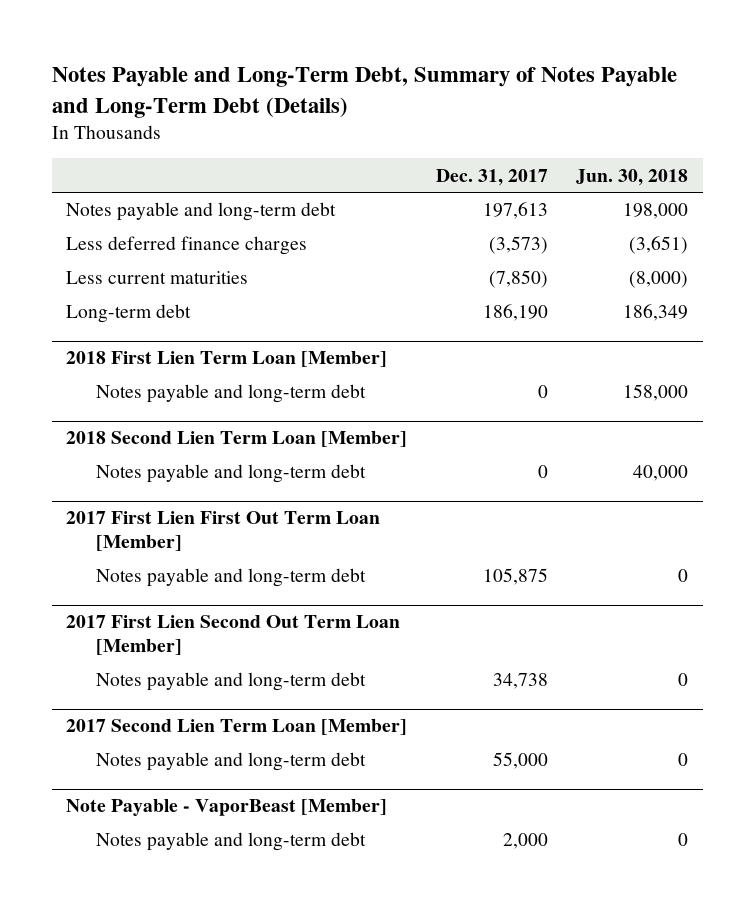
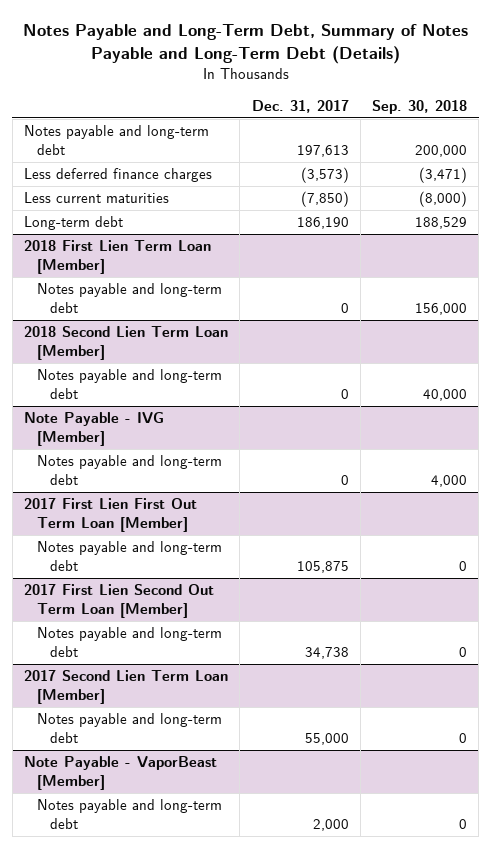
[576,168,689,186] Jun. 30, 2018 -> none
none -> [371,99,467,114] Sep. 30, 2018
none -> [24,412,165,447] Note Payable - IVG [Member]
none -> [37,455,223,486] Notes payable and long-term debt

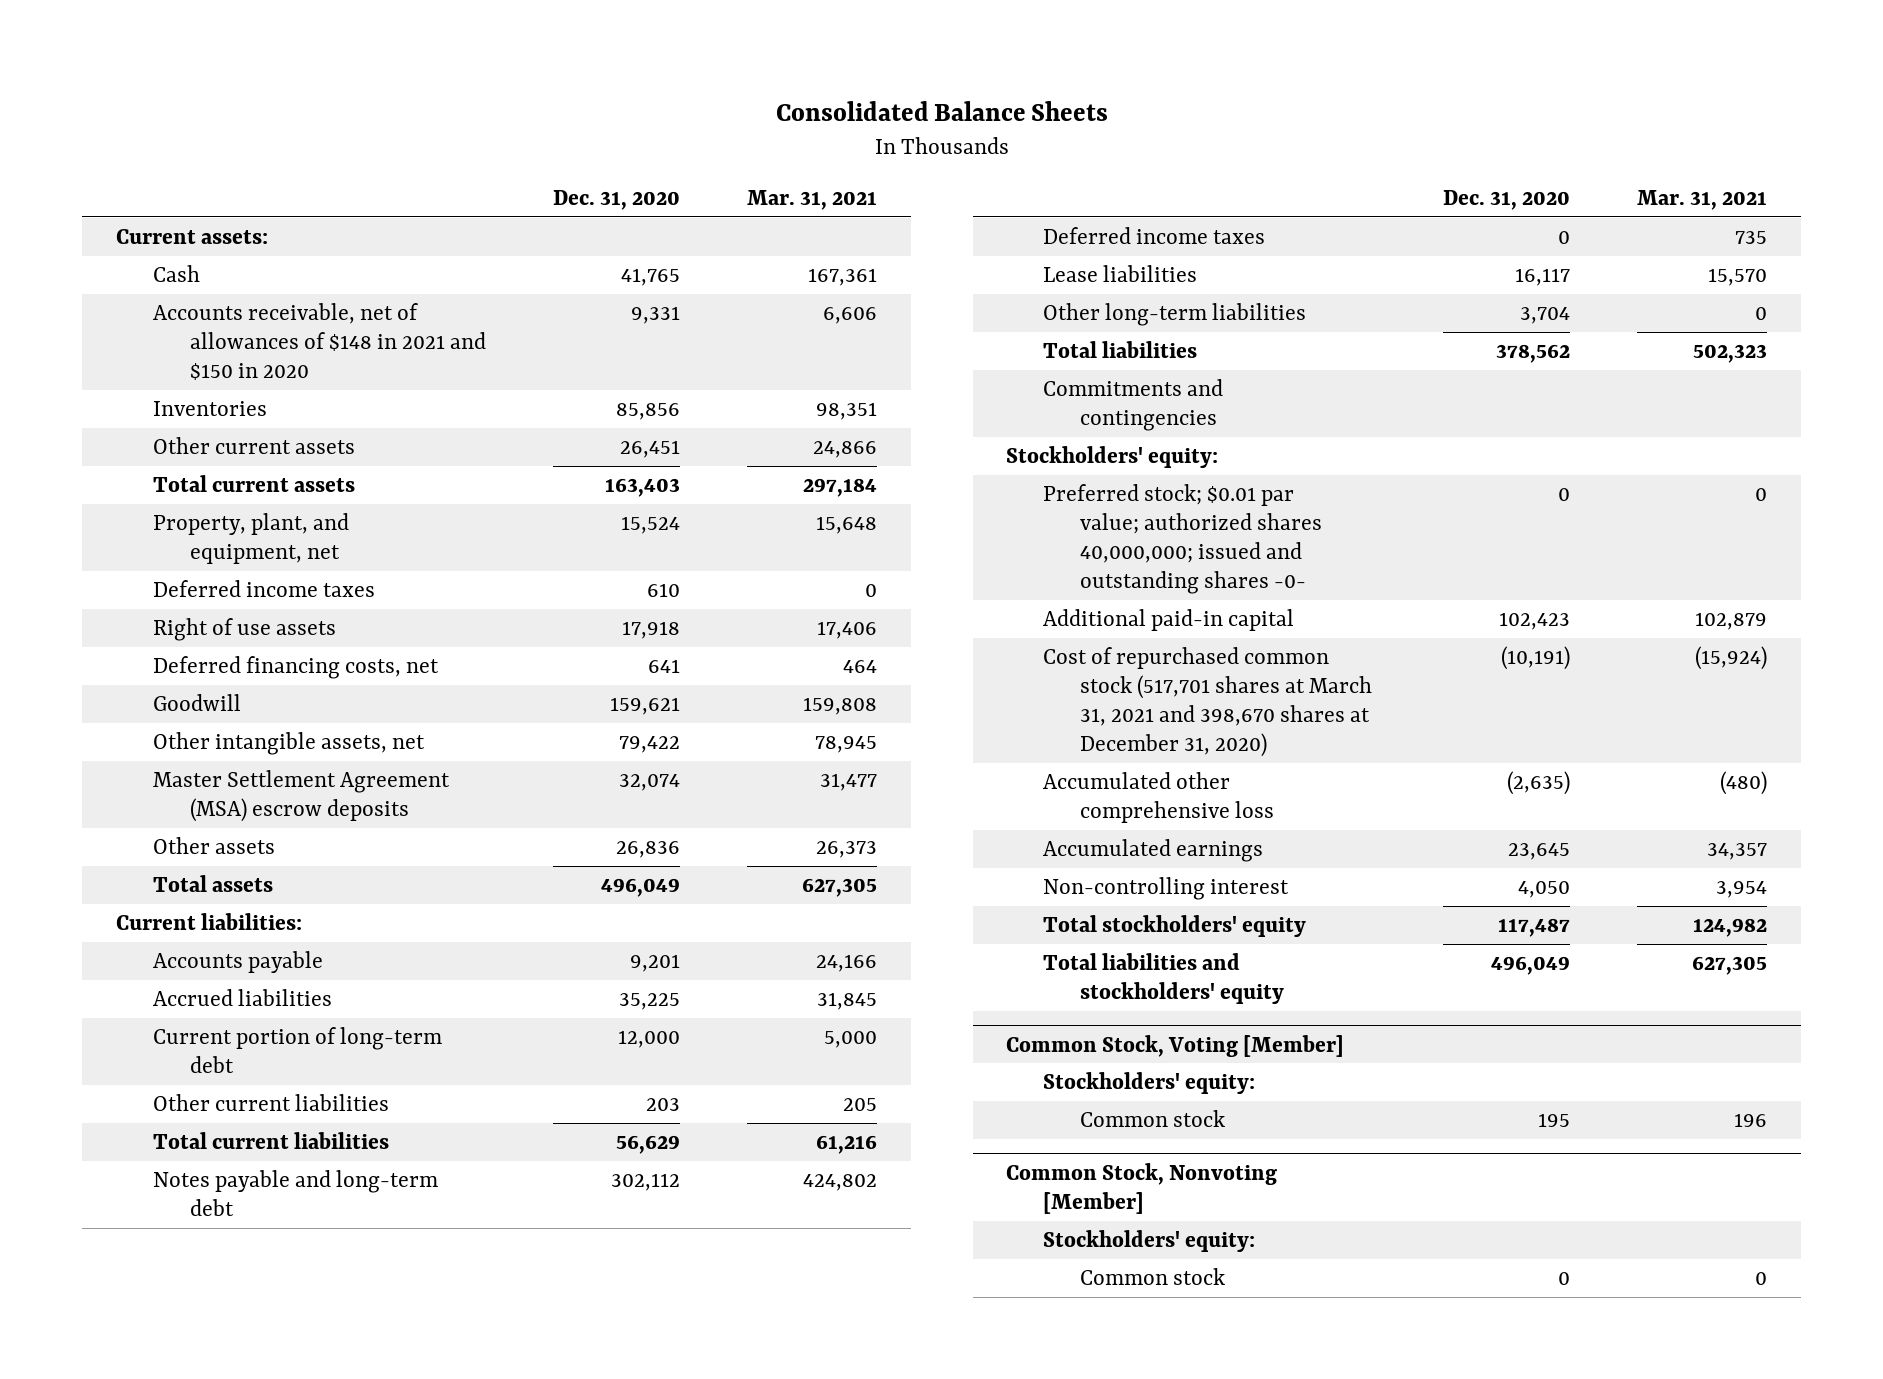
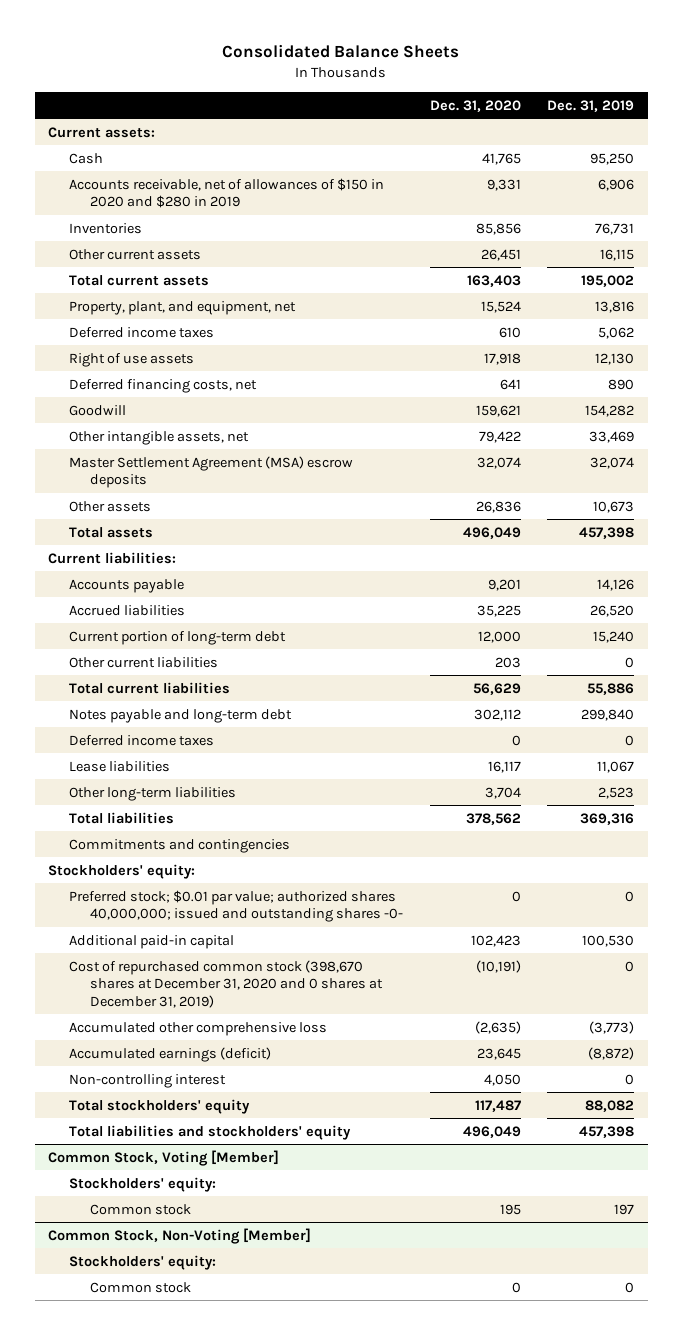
[747,189,878,210] Mar. 31, 2021 -> none
none -> [547,99,635,112] Dec. 31, 2019
[152,302,486,381] Accounts receivable, net of allowances of $148 in 2021 and $150 in 2020 -> [69,177,385,209] Accounts receivable, net of allowances of $150 in 2020 and $280 in 2019
[1042,646,1372,758] Cost of repurchased common stock (517,701 shares at March 31, 2021 and 398,670 shares at December 31, 2020) -> [69,959,383,1008] Cost of repurchased common stock (398,670 shares at December 31, 2020 and 0 shares at December 31, 2019)
[1042,838,1263,862] Accumulated earnings -> [69,1046,272,1062] Accumulated earnings (deficit)
[1006,1162,1278,1214] Common Stock, Nonvoting [Member] -> [48,1227,312,1244] Common Stock, Non-Voting [Member]

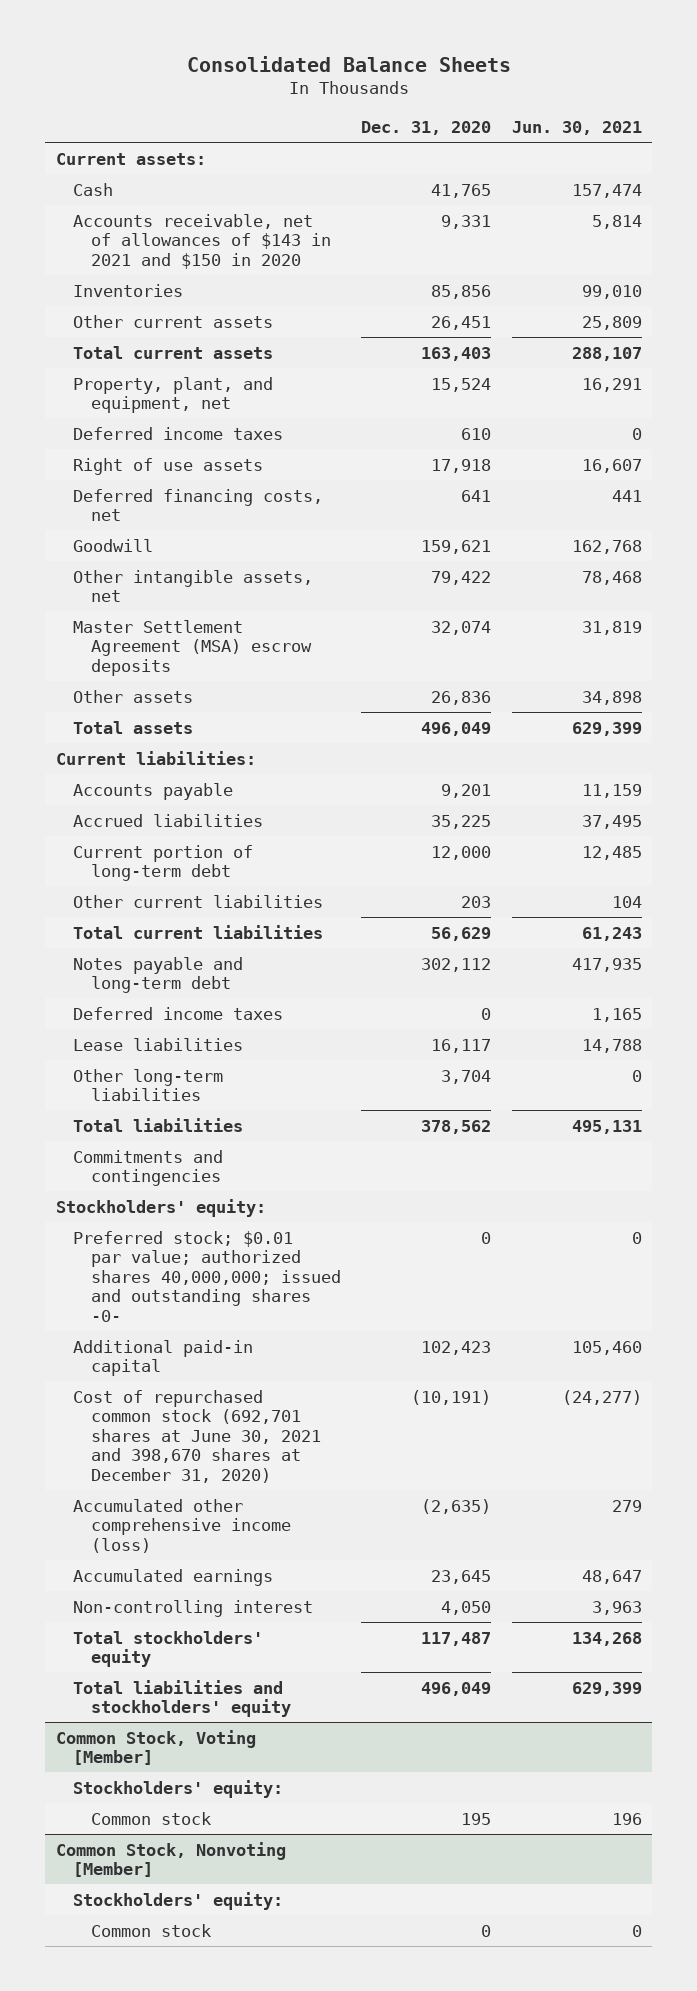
[547,99,635,112] Dec. 31, 2019 -> none
none -> [511,120,642,135] Jun. 30, 2021
[69,177,385,209] Accounts receivable, net of allowances of $150 in 2020 and $280 in 2019 -> [73,213,331,269] Accounts receivable, net of allowances of $143 in 2021 and $150 in 2020
[69,959,383,1008] Cost of repurchased common stock (398,670 shares at December 31, 2020 and 0 shares at December 31, 2019) -> [73,1389,321,1483] Cost of repurchased common stock (692,701 shares at June 30, 2021 and 398,670 shares at December 31, 2020)
[69,1021,328,1036] Accumulated other comprehensive loss -> [73,1498,291,1553] Accumulated other comprehensive income (loss)
[69,1046,272,1062] Accumulated earnings (deficit) -> [73,1568,274,1586] Accumulated earnings
[48,1227,312,1244] Common Stock, Non-Voting [Member] -> [55,1841,286,1878] Common Stock, Nonvoting [Member]

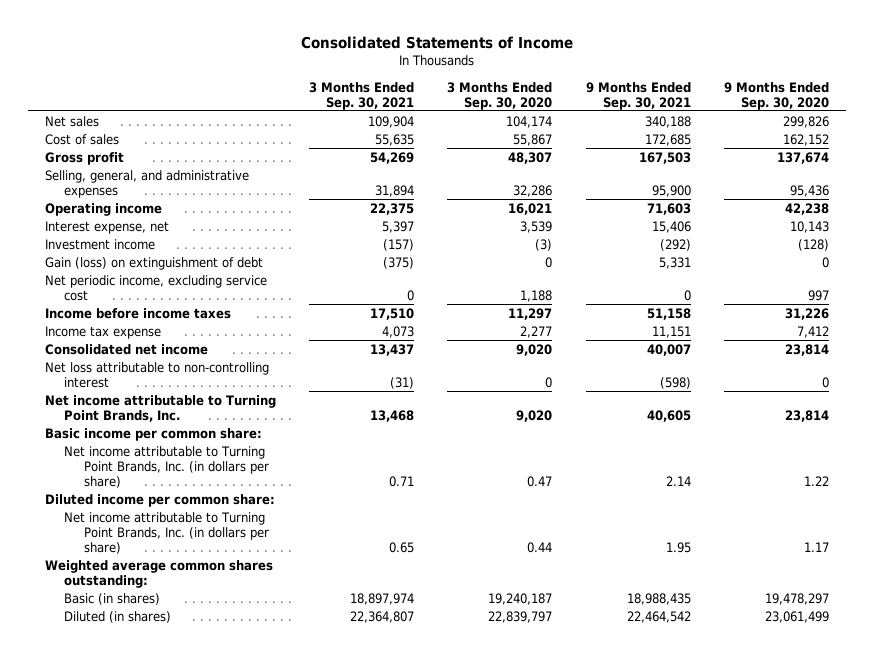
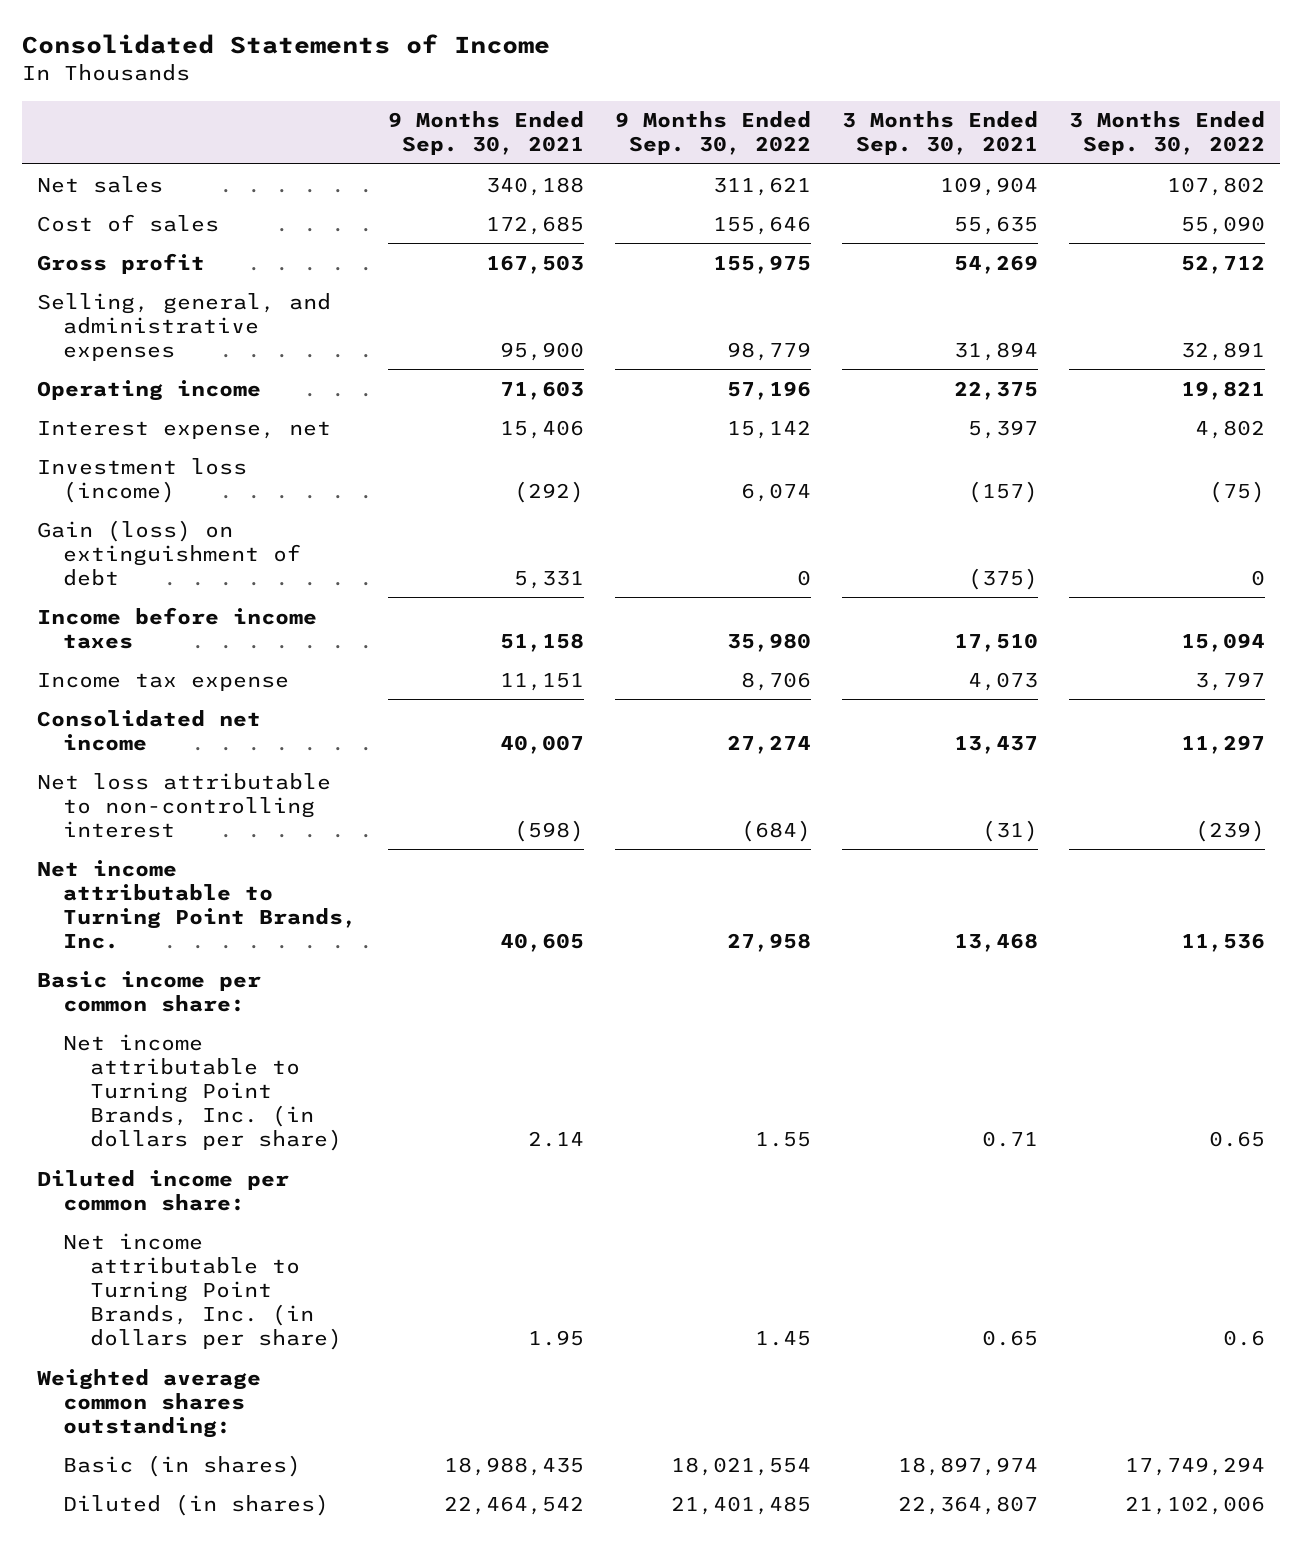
[447,81,553,110] 3 Months Ended Sep. 30, 2020 -> none
[724,81,830,110] 9 Months Ended Sep. 30, 2020 -> none
none -> [614,111,811,156] 9 Months Ended Sep. 30, 2022
none -> [1068,111,1265,156] 3 Months Ended Sep. 30, 2022
[44,238,155,250] Investment income -> [37,457,248,503] Investment loss (income)
[44,274,267,301] Net periodic income, excluding service cost -> none

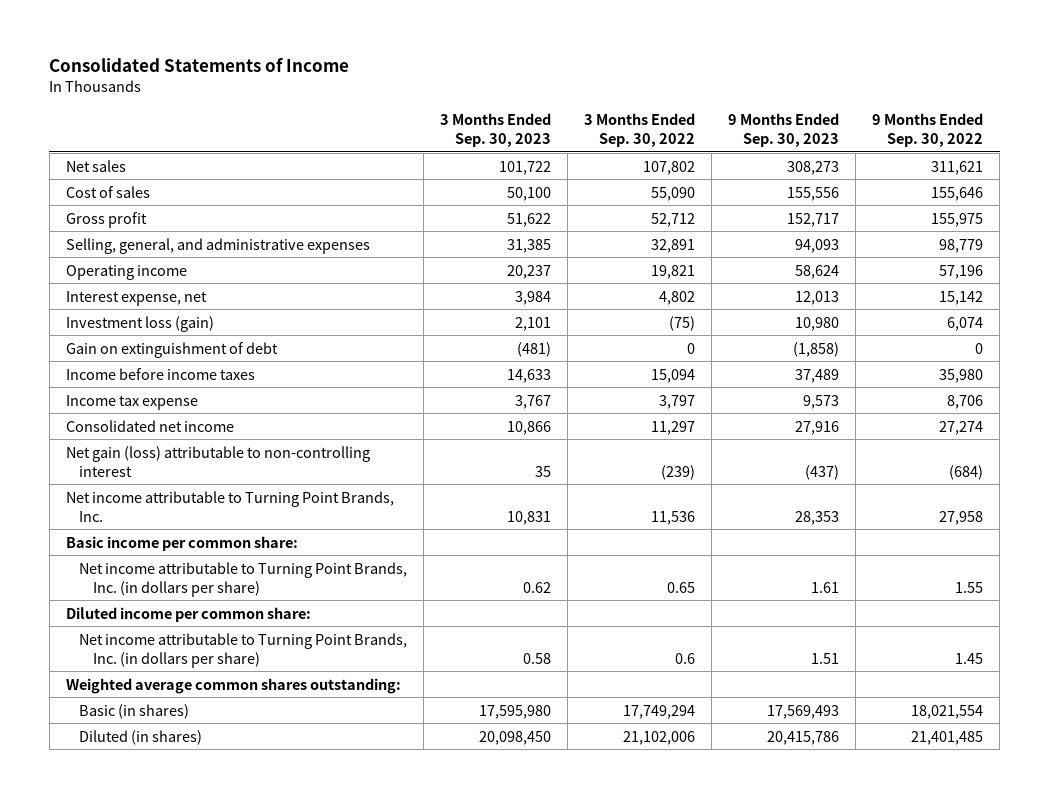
[388,111,585,156] 9 Months Ended Sep. 30, 2021 -> none
[841,111,1038,156] 3 Months Ended Sep. 30, 2021 -> none
none -> [440,112,552,147] 3 Months Ended Sep. 30, 2023
none -> [728,112,840,147] 9 Months Ended Sep. 30, 2023
[37,457,248,503] Investment loss (income) -> [65,315,214,332] Investment loss (gain)
[37,519,302,586] Gain (loss) on extinguishment of debt -> [65,341,278,358] Gain on extinguishment of debt
[37,772,332,838] Net loss attributable to non-controlling interest -> [65,445,370,477] Net gain (loss) attributable to non-controlling interest

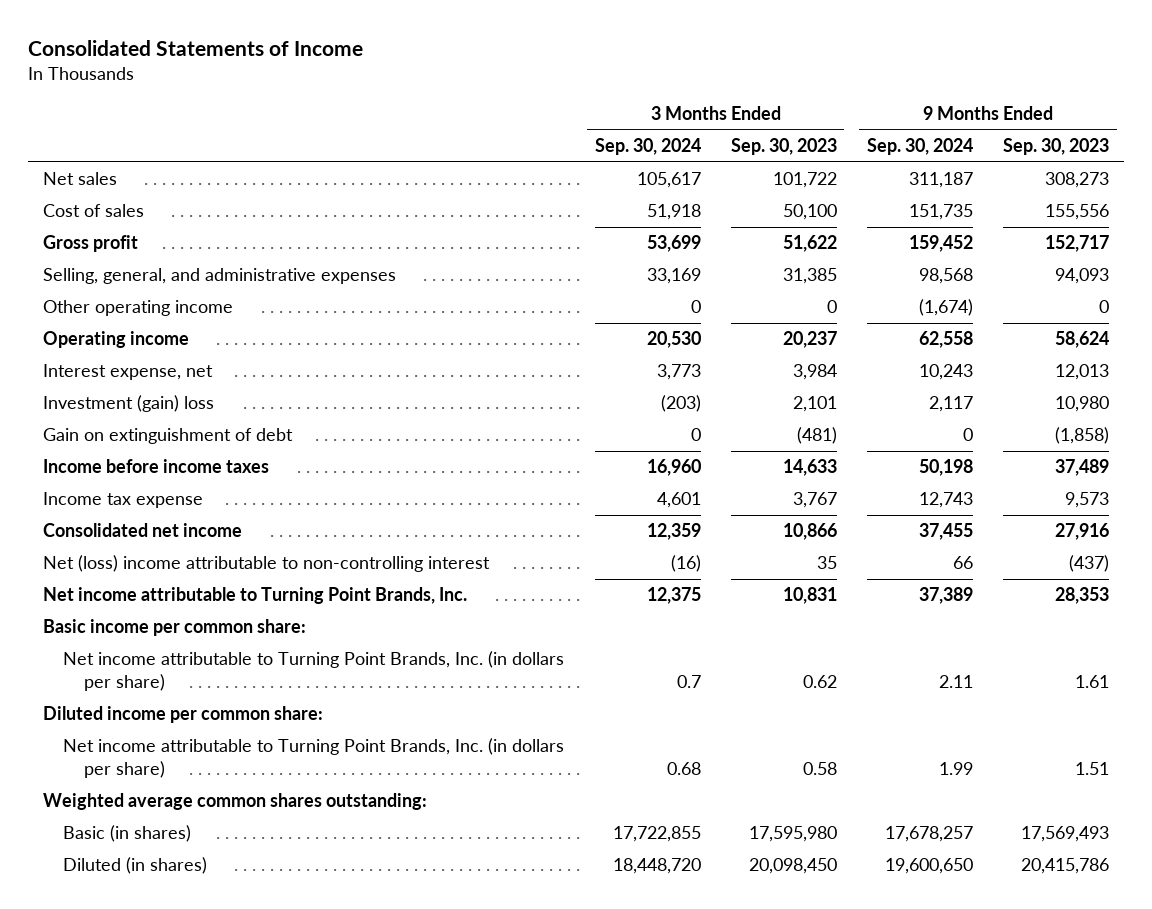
[584,112,696,147] 3 Months Ended Sep. 30, 2022 -> none
[872,112,984,147] 9 Months Ended Sep. 30, 2022 -> none
none -> [594,138,701,156] Sep. 30, 2024
none -> [866,138,973,156] Sep. 30, 2024
none -> [43,300,234,317] Other operating income
[65,315,214,332] Investment loss (gain) -> [43,395,215,413] Investment (gain) loss
[65,445,370,477] Net gain (loss) attributable to non-controlling interest -> [43,555,491,573] Net (loss) income attributable to non-controlling interest

